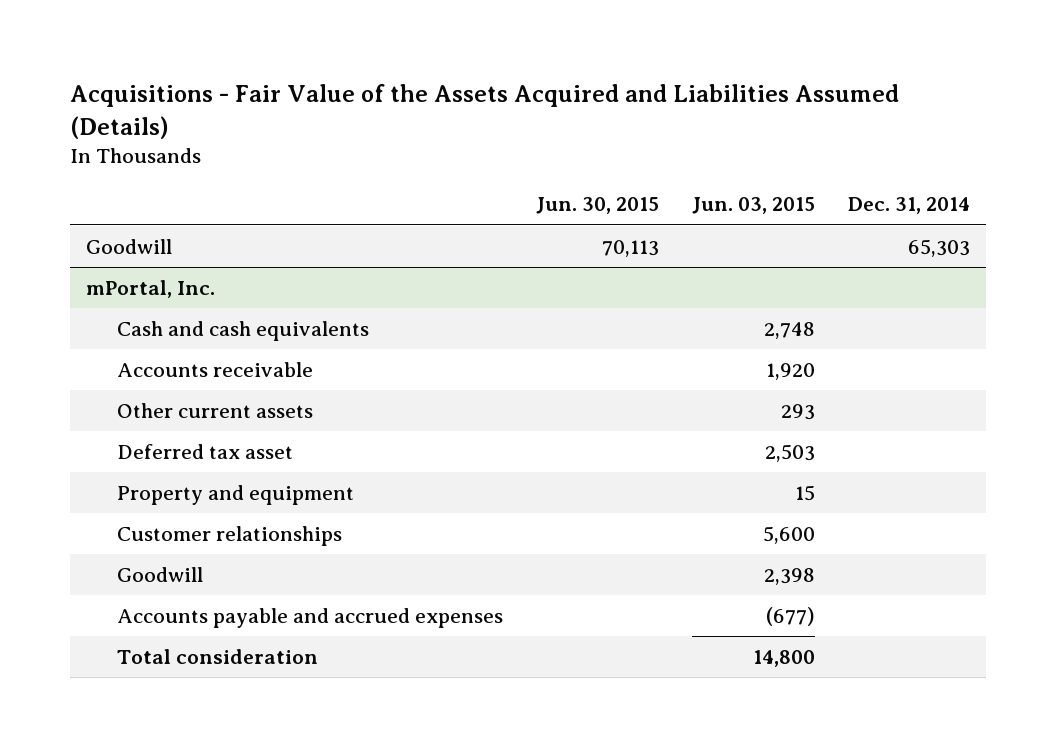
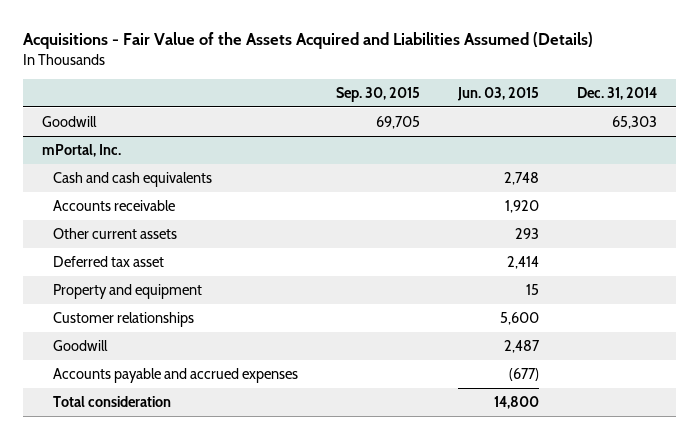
[536,197,660,215] Jun. 30, 2015 -> none
none -> [336,86,421,102] Sep. 30, 2015
[764,443,815,462] 2,503 -> [507,255,540,269] 2,414
[763,567,815,585] 2,398 -> [504,339,541,353] 2,487

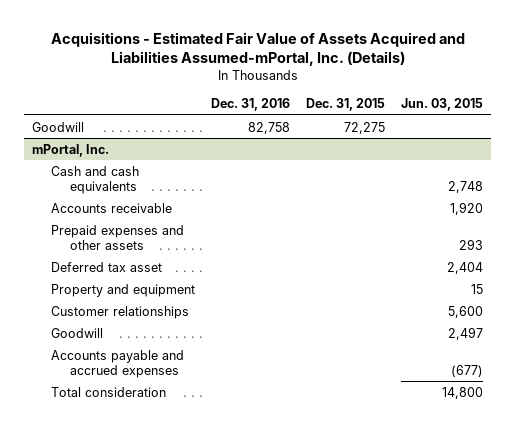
[22,32,593,50] Acquisitions - Fair Value of the Assets Acquired and Liabilities Assumed (Details) -> [50,31,465,67] Acquisitions - Estimated Fair Value of Assets Acquired and Liabilities Assumed-mPortal, Inc. (Details)
[336,86,421,102] Sep. 30, 2015 -> none
[577,86,658,100] Dec. 31, 2014 -> none
none -> [211,98,291,112] Dec. 31, 2016
none -> [306,98,386,112] Dec. 31, 2015
[53,227,178,239] Other current assets -> [51,224,185,250] Prepaid expenses and other assets
[507,255,540,269] 2,414 -> [447,261,484,274] 2,404
[504,339,541,353] 2,487 -> [448,326,484,340] 2,497

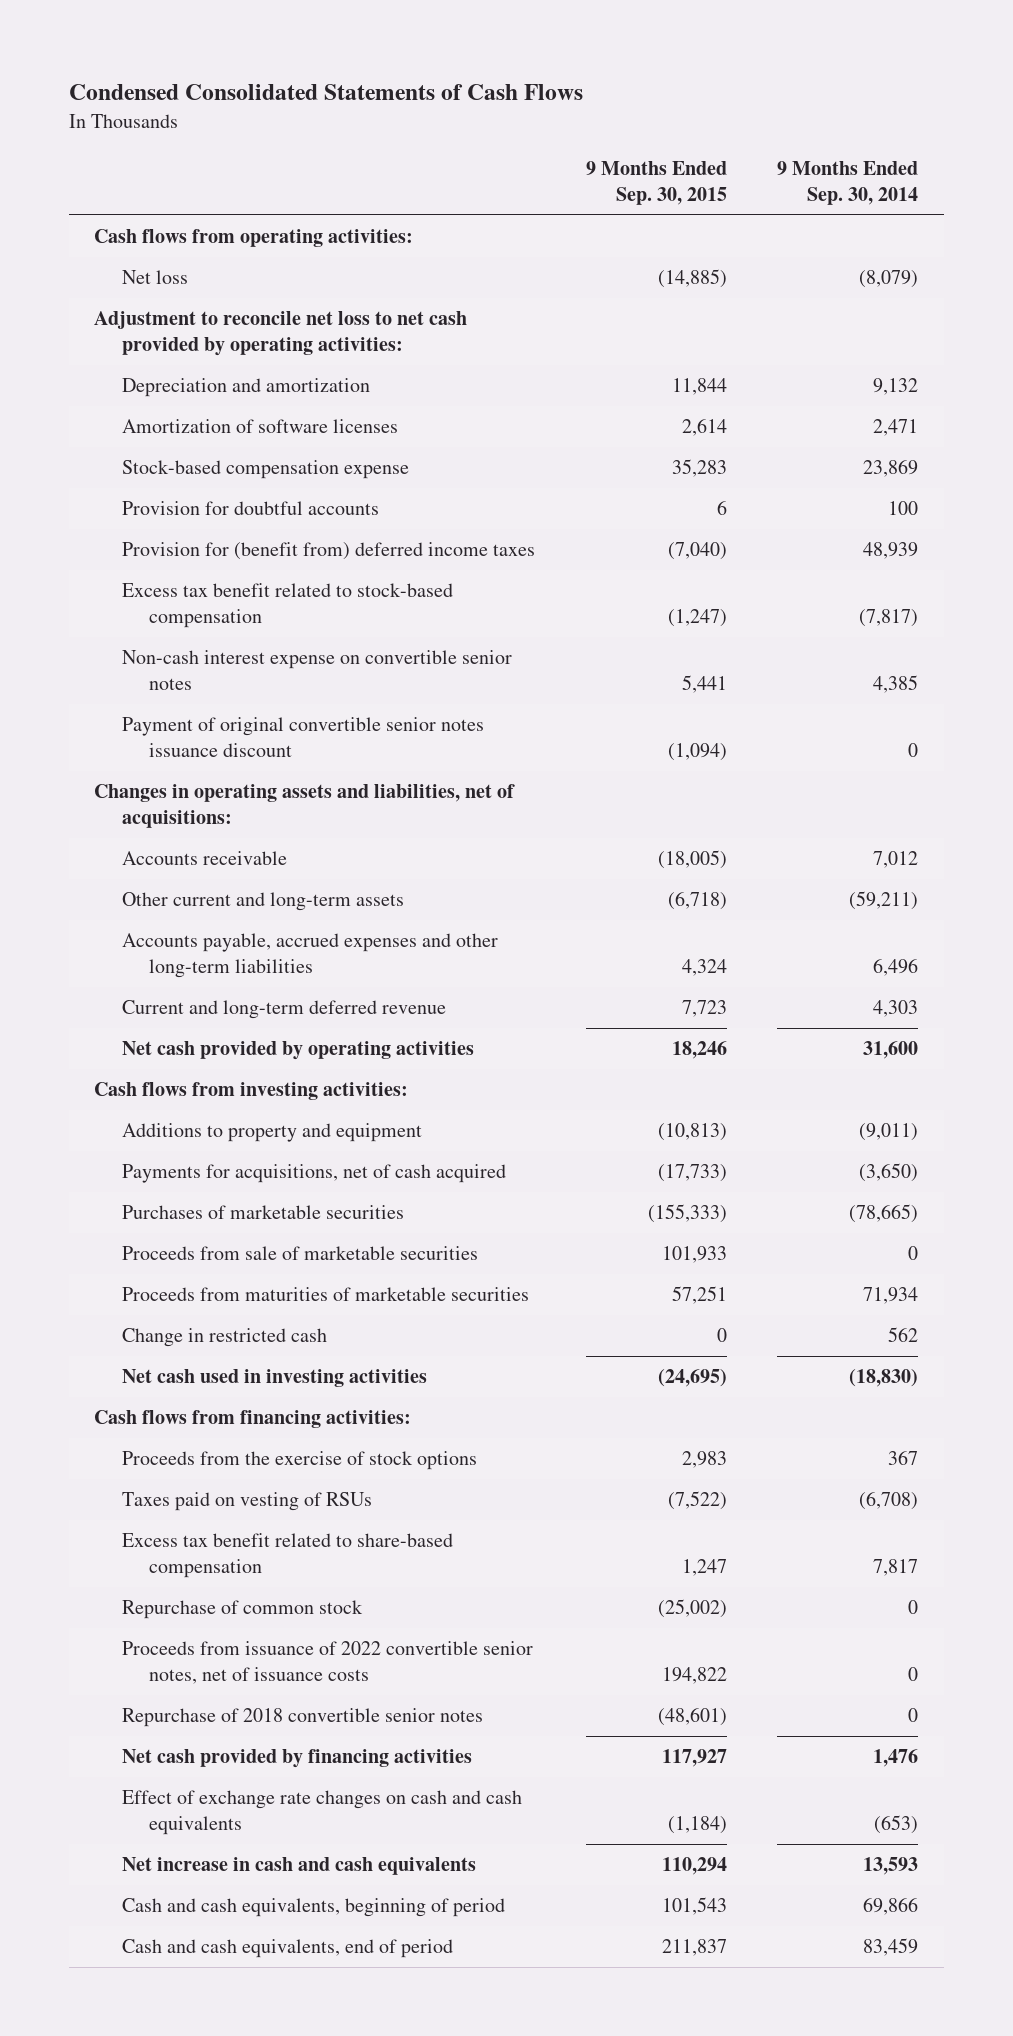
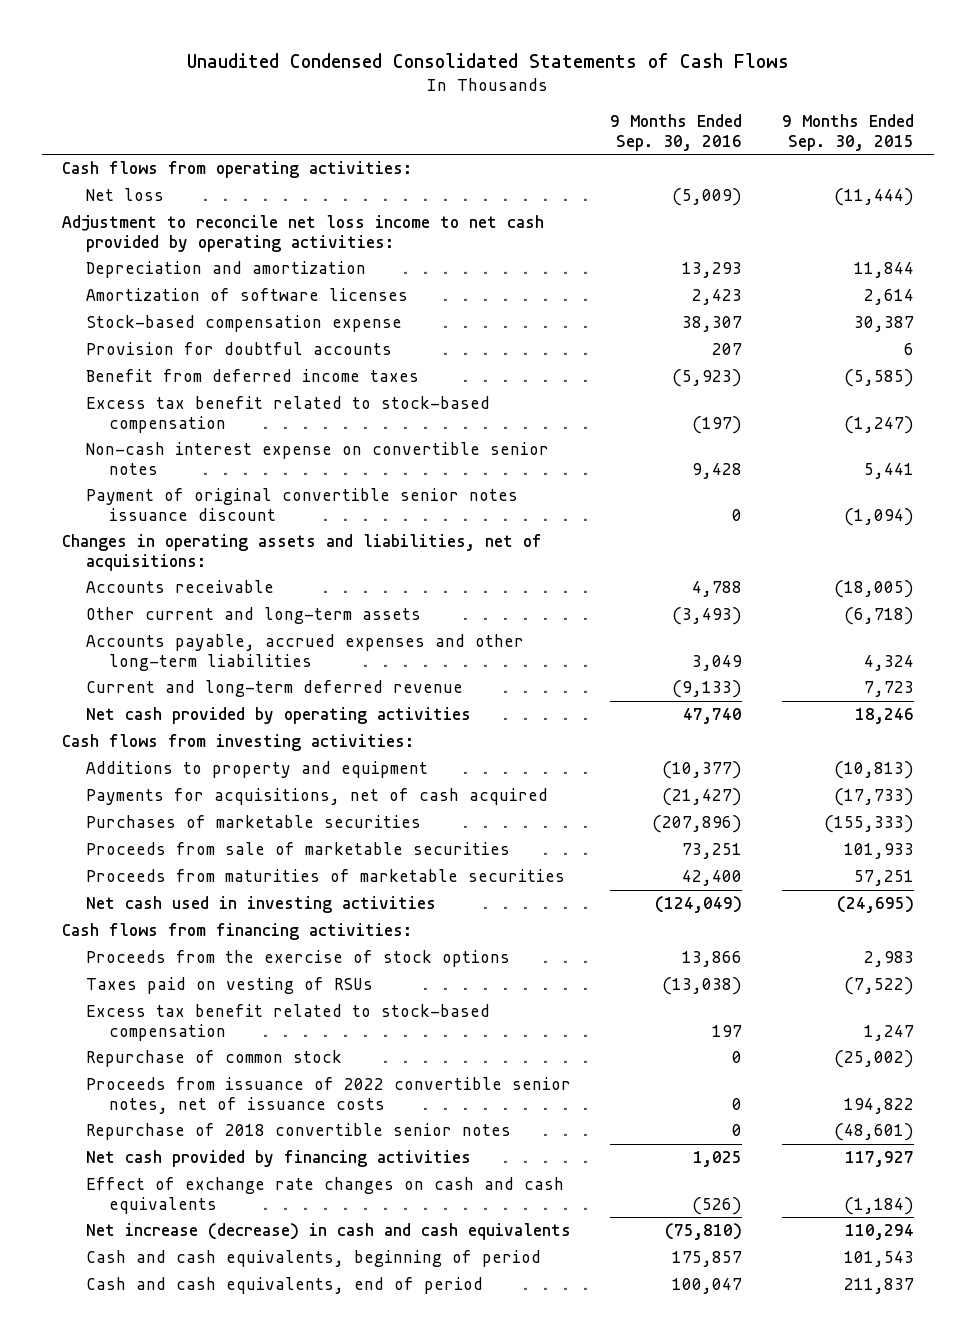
[68,84,583,101] Condensed Consolidated Statements of Cash Flows -> [186,53,789,69] Unaudited Condensed Consolidated Statements of Cash Flows
[777,161,919,205] 9 Months Ended Sep. 30, 2014 -> none
none -> [610,114,743,151] 9 Months Ended Sep. 30, 2016
[657,269,727,289] (14,885) -> [833,188,914,207] (11,444)
[94,311,468,356] Adjustment to reconcile net loss to net cash provided by operating activities: -> [61,215,544,252] Adjustment to reconcile net loss income to net cash provided by operating activities:
[671,459,727,478] 35,283 -> [853,316,914,333] 30,387
[121,542,535,561] Provision for (benefit from) deferred income taxes -> [85,369,419,383] Benefit from deferred income taxes
[667,542,727,561] (7,040) -> [843,369,914,388] (5,585)
[121,1328,327,1348] Change in restricted cash -> none
[121,1533,453,1578] Excess tax benefit related to share-based compensation -> [85,1004,490,1041] Excess tax benefit related to stock-based compensation
[121,1857,476,1876] Net increase in cash and cash equivalents -> [85,1223,571,1241] Net increase (decrease) in cash and cash equivalents

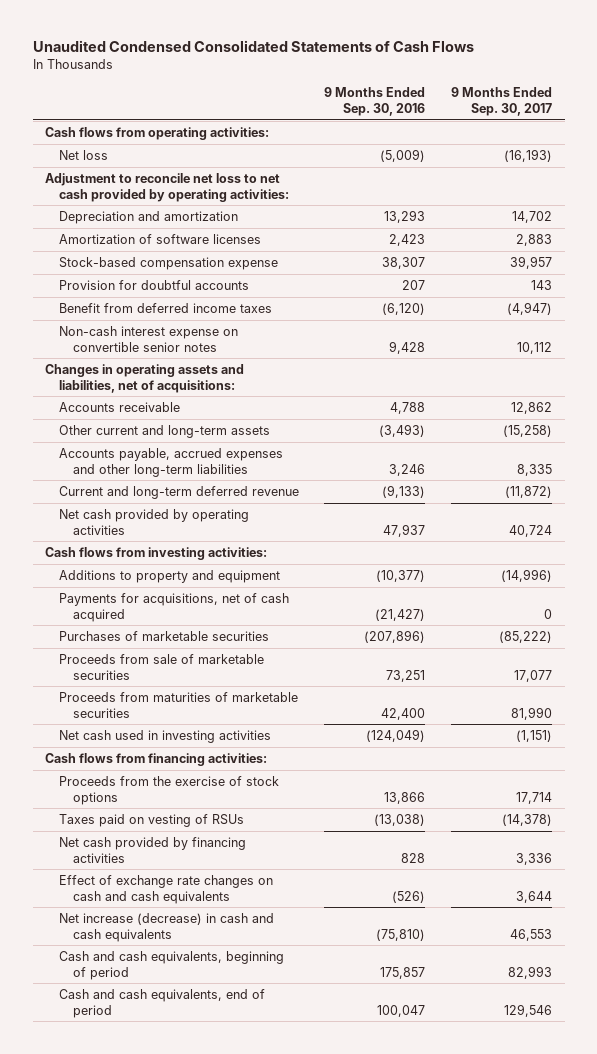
[781,114,914,151] 9 Months Ended Sep. 30, 2015 -> none
none -> [450,87,552,116] 9 Months Ended Sep. 30, 2017
[61,215,544,252] Adjustment to reconcile net loss income to net cash provided by operating activities: -> [45,172,290,202] Adjustment to reconcile net loss to net cash provided by operating activities:
[85,396,490,433] Excess tax benefit related to stock-based compensation -> none
[672,369,743,388] (5,923) -> [382,302,426,315] (6,120)
[85,488,518,521] Payment of original convertible senior notes issuance discount -> none
[692,654,743,671] 3,049 -> [389,463,426,476] 3,246
[683,708,743,725] 47,740 -> [383,523,426,537] 47,937
[85,1004,490,1041] Excess tax benefit related to stock-based compensation -> none
[85,1050,342,1068] Repurchase of common stock -> none
[85,1077,571,1114] Proceeds from issuance of 2022 convertible senior notes, net of issuance costs -> none
[85,1123,511,1141] Repurchase of 2018 convertible senior notes -> none
[693,1151,743,1168] 1,025 -> [401,852,426,863] 828

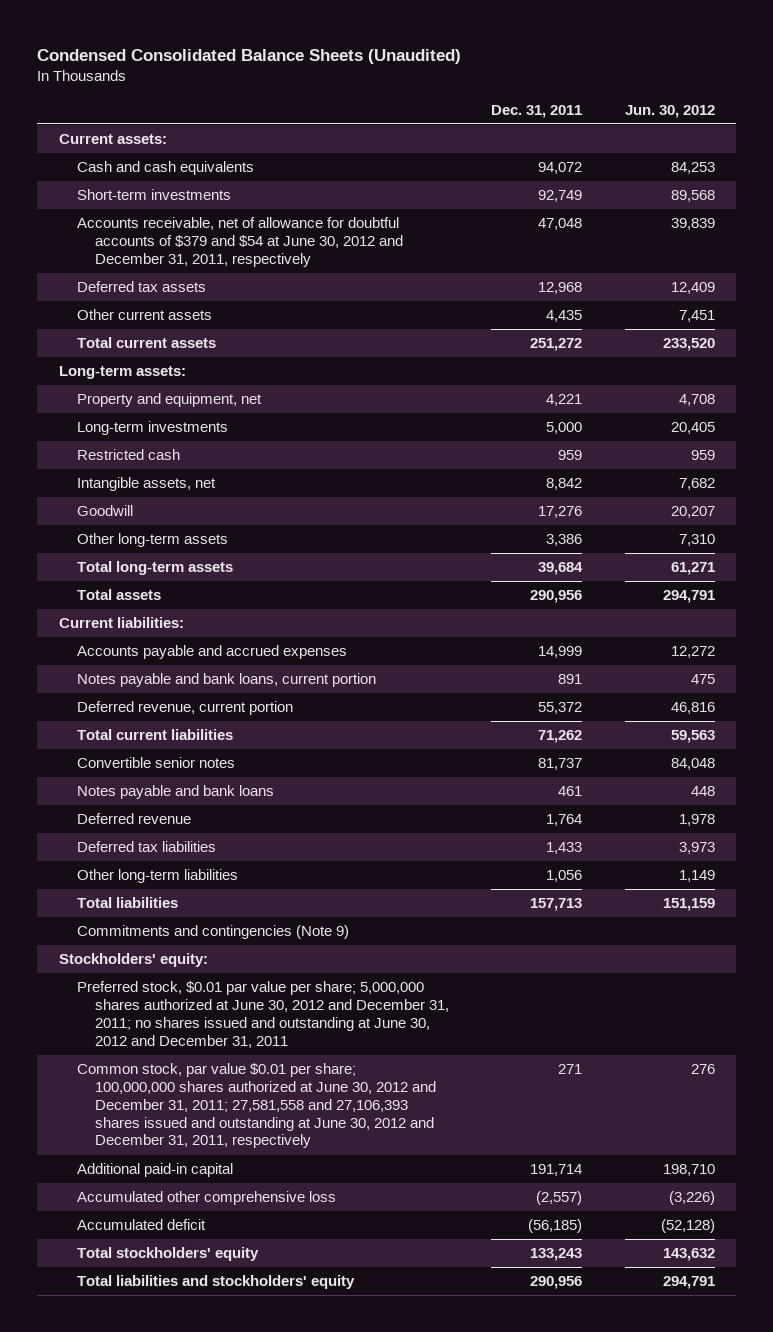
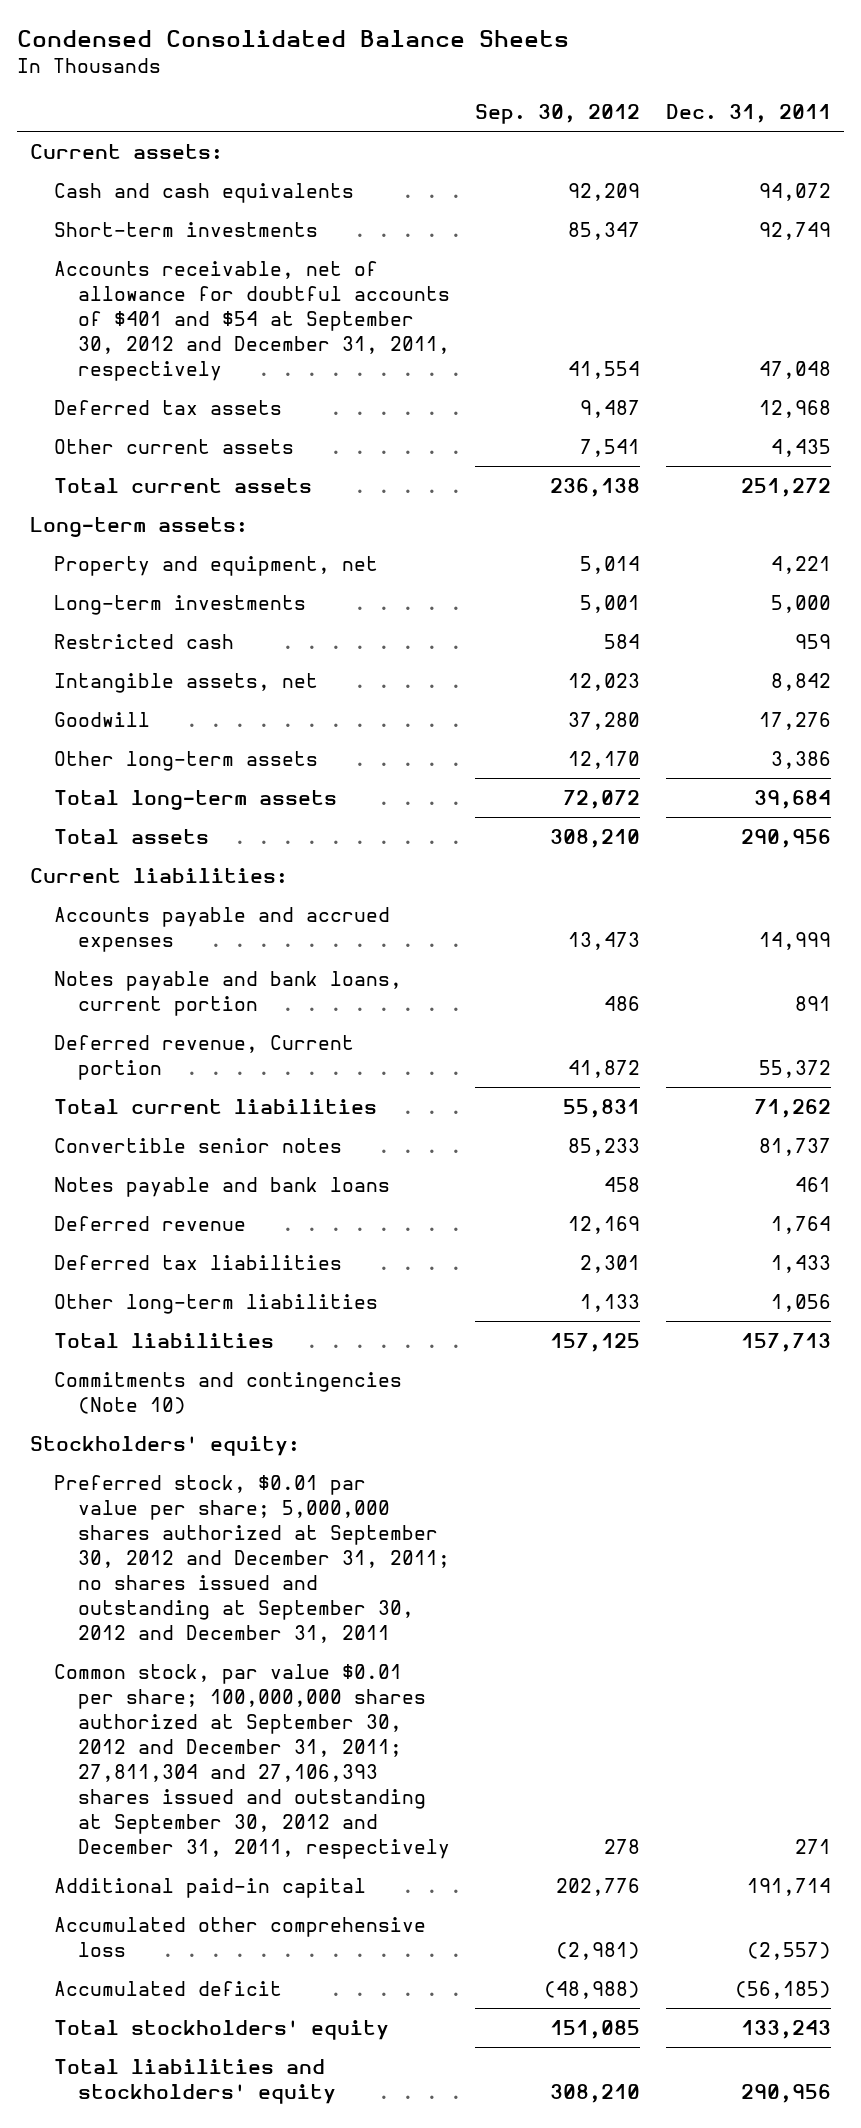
[37,48,462,64] Condensed Consolidated Balance Sheets (Unaudited) -> [17,30,570,48] Condensed Consolidated Balance Sheets
[624,104,715,118] Jun. 30, 2012 -> none
none -> [475,104,641,125] Sep. 30, 2012
[76,217,403,267] Accounts receivable, net of allowance for doubtful accounts of $379 and $54 at June 30, 2012 and December 31, 2011, respectively -> [53,260,450,381] Accounts receivable, net of allowance for doubtful accounts of $401 and $54 at September 30, 2012 and December 31, 2011, respectively
[76,701,293,716] Deferred revenue, current portion -> [53,1034,354,1080] Deferred revenue, Current portion
[76,925,349,940] Commitments and contingencies (Note 9) -> [53,1371,402,1414] Commitments and contingencies (Note 10)
[76,981,449,1048] Preferred stock, $0.01 par value per share; 5,000,000 shares authorized at June 30, 2012 and December 31, 2011; no shares issued and outstanding at June 30, 2012 and December 31, 2011 -> [53,1474,450,1643] Preferred stock, $0.01 par value per share; 5,000,000 shares authorized at September 30, 2012 and December 31, 2011; no shares issued and outstanding at September 30, 2012 and December 31, 2011
[76,1063,436,1149] Common stock, par value $0.01 per share; 100,000,000 shares authorized at June 30, 2012 and December 31, 2011; 27,581,558 and 27,106,393 shares issued and outstanding at June 30, 2012 and December 31, 2011, respectively -> [53,1663,450,1859] Common stock, par value $0.01 per share; 100,000,000 shares authorized at September 30, 2012 and December 31, 2011; 27,811,304 and 27,106,393 shares issued and outstanding at September 30, 2012 and December 31, 2011, respectively

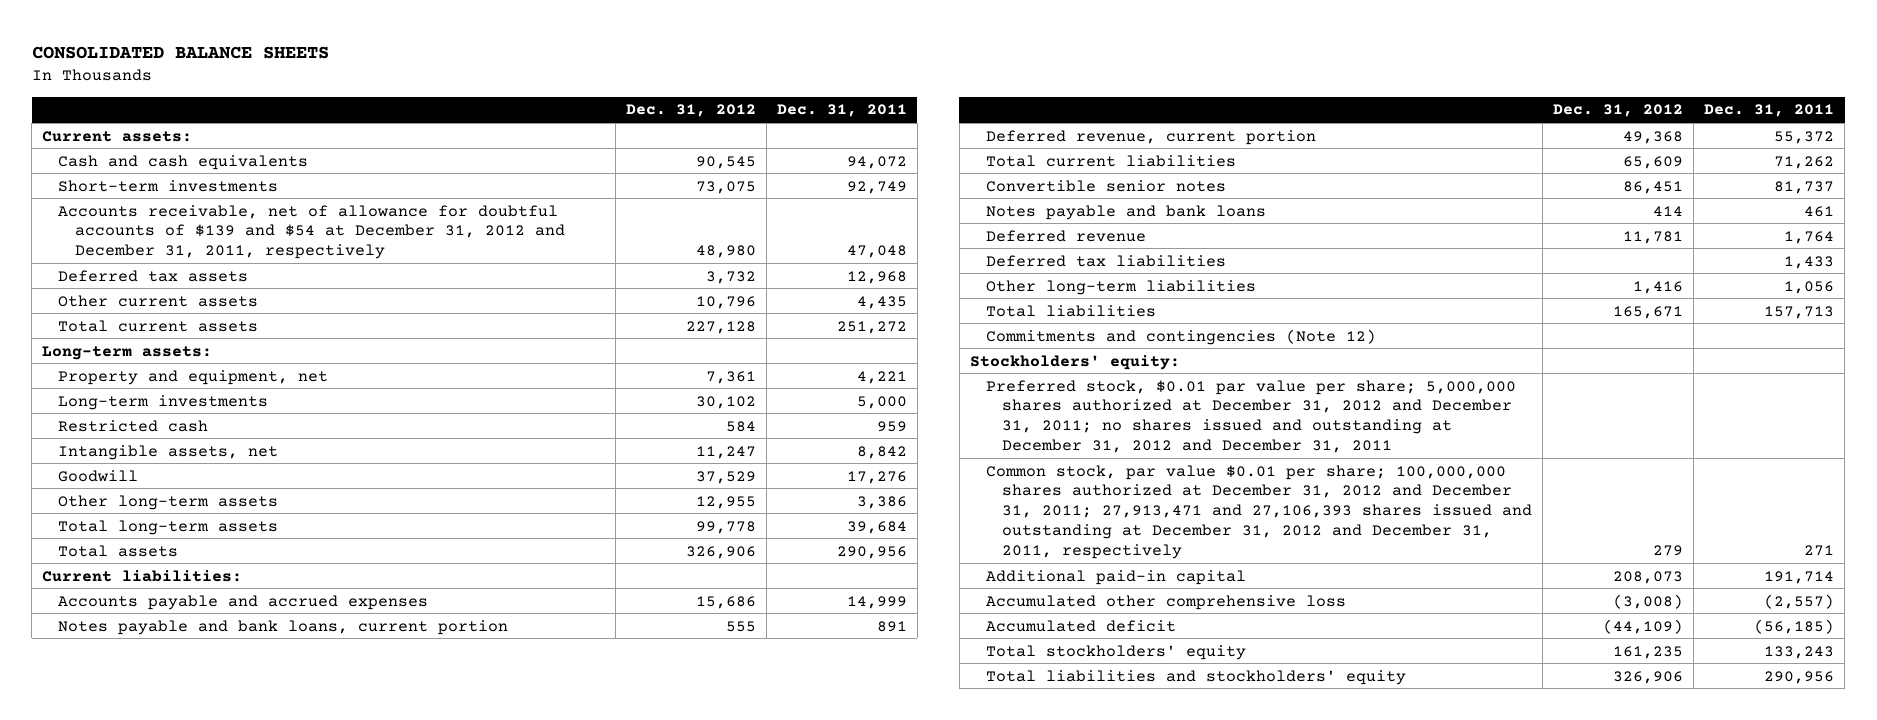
[17,30,570,48] Condensed Consolidated Balance Sheets -> [31,45,329,59] CONSOLIDATED BALANCE SHEETS
[475,104,641,125] Sep. 30, 2012 -> none
none -> [625,104,756,118] Dec. 31, 2012
[53,260,450,381] Accounts receivable, net of allowance for doubtful accounts of $401 and $54 at September 30, 2012 and December 31, 2011, respectively -> [58,204,565,260] Accounts receivable, net of allowance for doubtful accounts of $139 and $54 at December 31, 2012 and December 31, 2011, respectively
[53,1034,354,1080] Deferred revenue, Current portion -> [985,129,1316,145] Deferred revenue, current portion
[53,1371,402,1414] Commitments and contingencies (Note 10) -> [985,328,1376,345] Commitments and contingencies (Note 12)
[53,1474,450,1643] Preferred stock, $0.01 par value per share; 5,000,000 shares authorized at September 30, 2012 and December 31, 2011; no shares issued and outstanding at September 30, 2012 and December 31, 2011 -> [985,379,1516,454] Preferred stock, $0.01 par value per share; 5,000,000 shares authorized at December 31, 2012 and December 31, 2011; no shares issued and outstanding at December 31, 2012 and December 31, 2011
[53,1663,450,1859] Common stock, par value $0.01 per share; 100,000,000 shares authorized at September 30, 2012 and December 31, 2011; 27,811,304 and 27,106,393 shares issued and outstanding at September 30, 2012 and December 31, 2011, respectively -> [985,464,1533,560] Common stock, par value $0.01 per share; 100,000,000 shares authorized at December 31, 2012 and December 31, 2011; 27,913,471 and 27,106,393 shares issued and outstanding at December 31, 2012 and December 31, 2011, respectively

